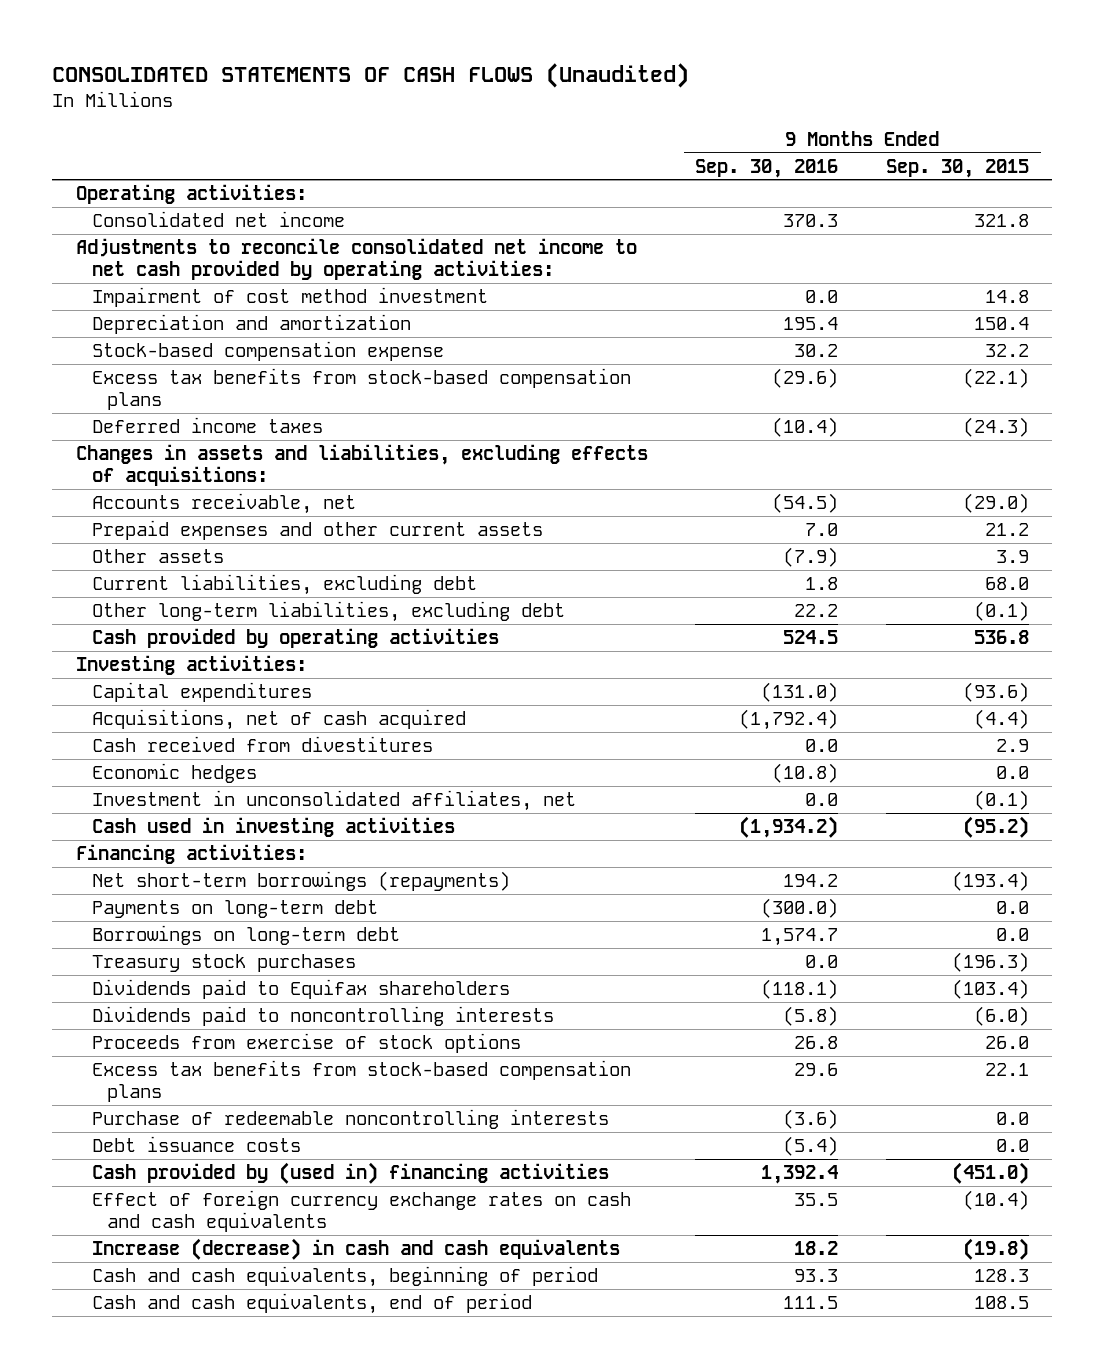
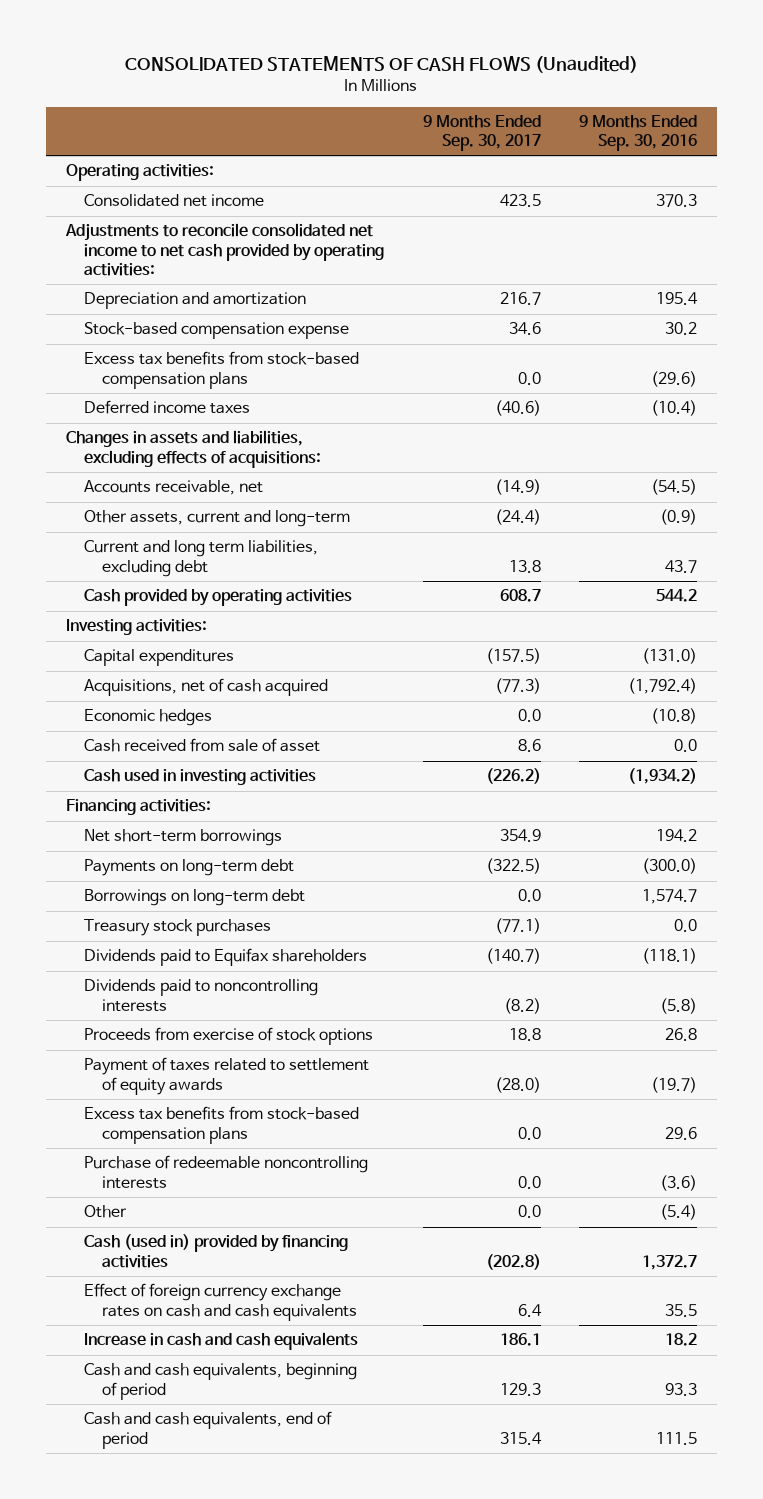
[885,158,1029,178] Sep. 30, 2015 -> none
none -> [422,114,541,152] 9 Months Ended Sep. 30, 2017
[91,286,488,307] Impairment of cost method investment -> none
[91,519,543,540] Prepaid expenses and other current assets -> none
[91,600,565,622] Other long-term liabilities, excluding debt -> none
[91,548,224,563] Other assets -> [83,510,350,528] Other assets, current and long-term
[783,546,839,567] (7.9) -> [660,509,698,526] (0.9)
[91,573,477,595] Current liabilities, excluding debt -> [83,540,318,577] Current and long term liabilities, excluding debt
[805,576,839,590] 1.8 -> [665,559,698,573] 43.7
[783,629,839,644] 524.5 -> [656,589,698,603] 544.2
[91,735,433,752] Cash received from divestitures -> none
[91,789,576,811] Investment in unconsolidated affiliates, net -> none
none -> [83,738,320,753] Cash received from sale of asset
[91,870,510,891] Net short-term borrowings (repayments) -> [83,829,282,847] Net short-term borrowings
none -> [83,1057,369,1095] Payment of taxes related to settlement of equity awards
[91,1135,301,1152] Debt issuance costs -> none
none -> [83,1205,127,1219] Other
[91,1161,609,1184] Cash provided by (used in) financing activities -> [83,1234,348,1268] Cash (used in) provided by financing activities
[761,1164,839,1184] 1,392.4 -> [642,1254,698,1270] 1,372.7
[91,1237,620,1260] Increase (decrease) in cash and cash equivalents -> [83,1332,358,1351] Increase in cash and cash equivalents

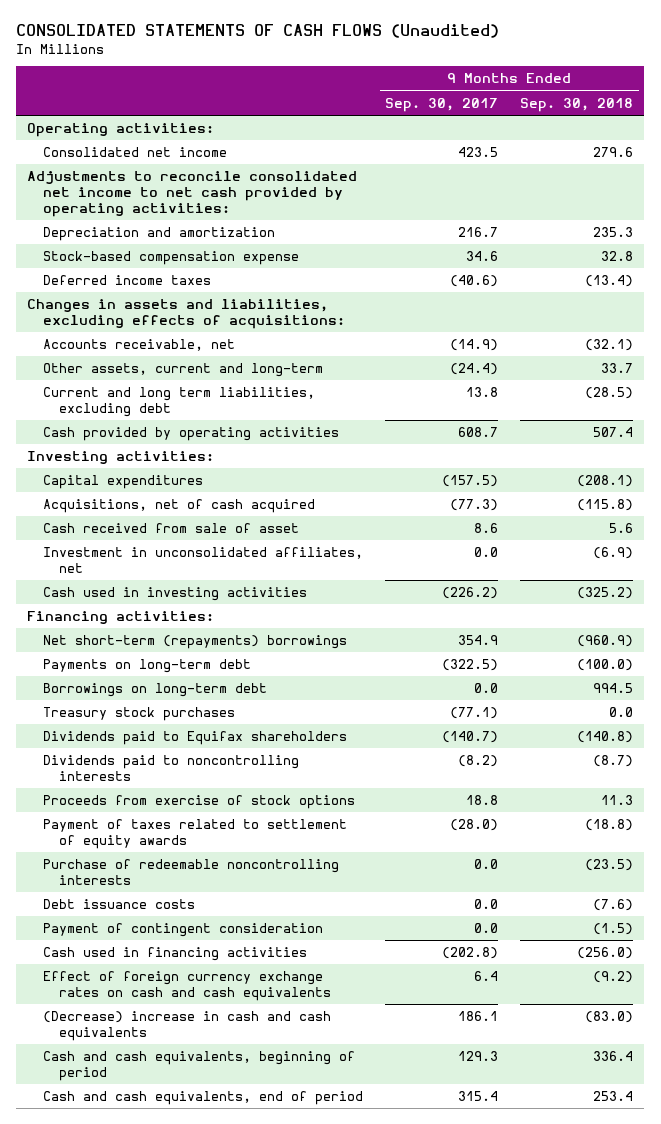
[579,114,698,152] 9 Months Ended Sep. 30, 2016 -> none
none -> [520,97,634,112] Sep. 30, 2018
[83,351,359,389] Excess tax benefits from stock-based compensation plans -> none
[83,709,212,727] Economic hedges -> none
none -> [43,547,364,573] Investment in unconsolidated affiliates, net
[83,829,282,847] Net short-term borrowings -> [43,635,348,650] Net short-term (repayments) borrowings
[83,1106,359,1144] Excess tax benefits from stock-based compensation plans -> none
[83,1205,127,1219] Other -> none
none -> [43,899,196,910] Debt issuance costs
none -> [43,923,324,938] Payment of contingent consideration
[83,1234,348,1268] Cash (used in) provided by financing activities -> [43,947,308,962] Cash used in financing activities
[83,1332,358,1351] Increase in cash and cash equivalents -> [43,1011,332,1041] (Decrease) increase in cash and cash equivalents

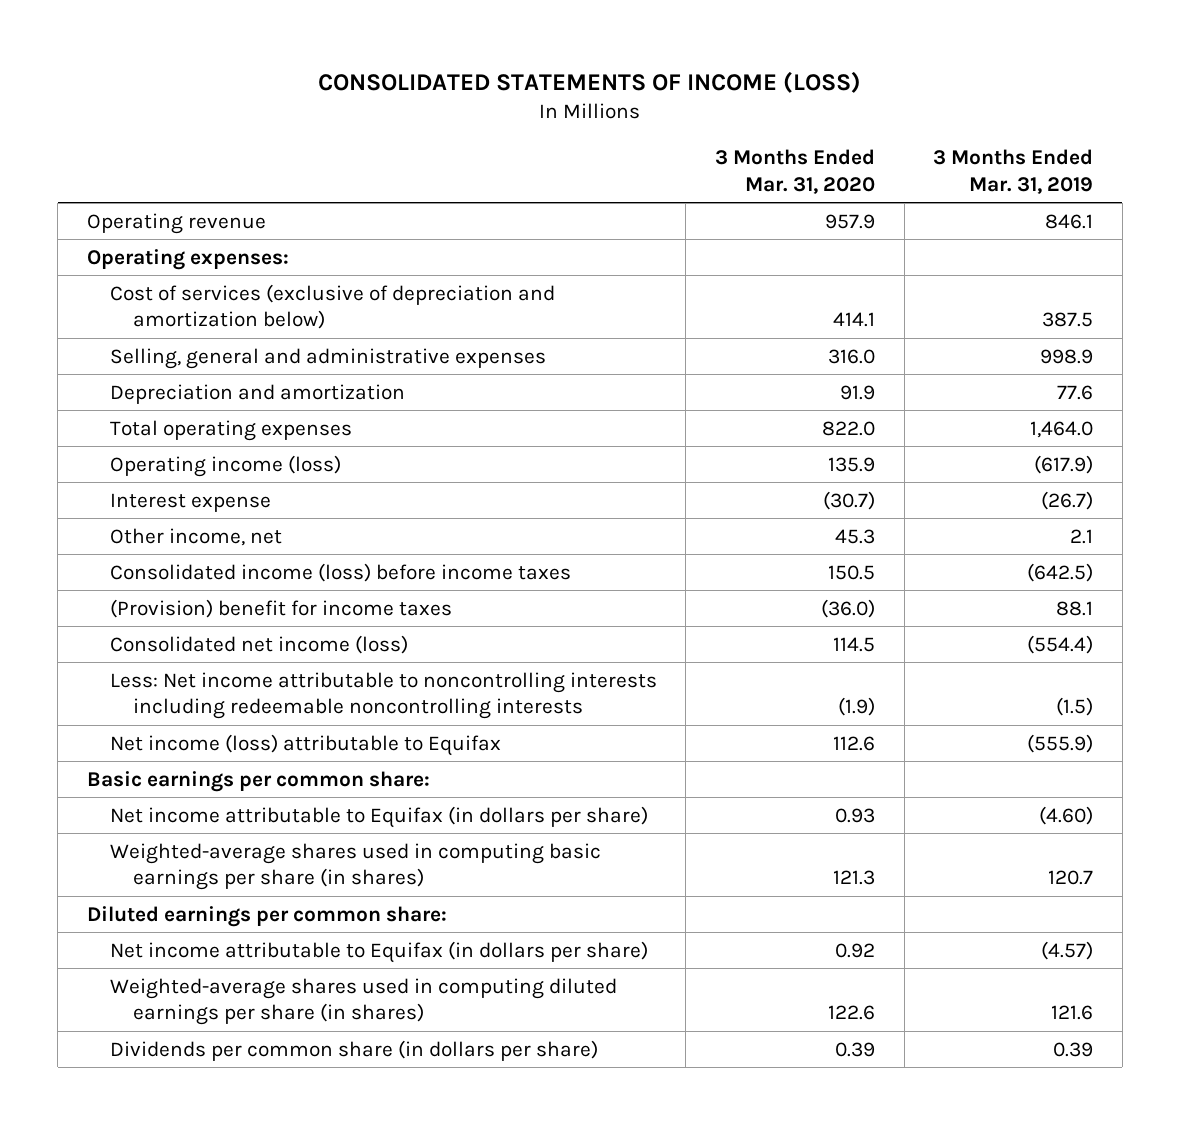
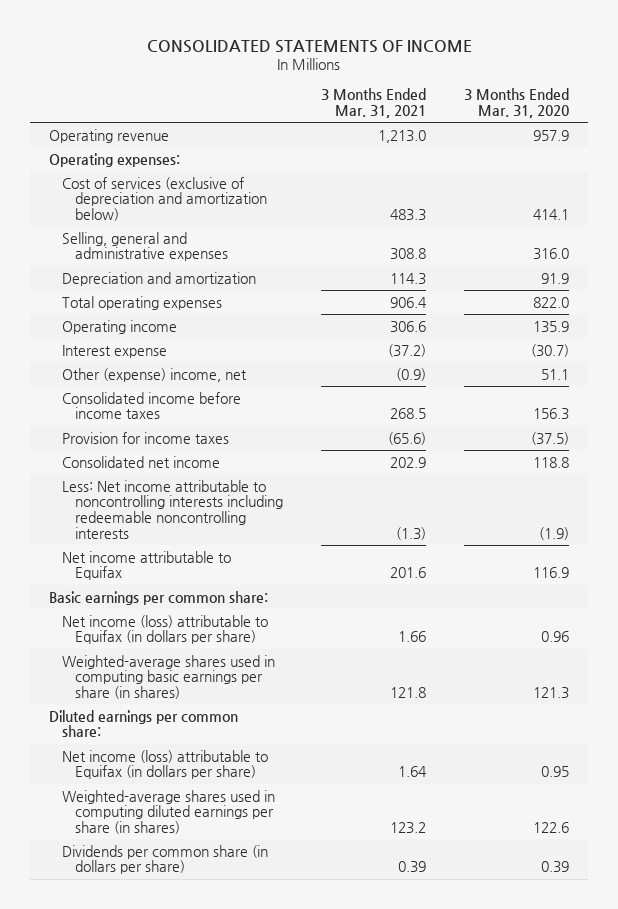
[317,71,861,94] CONSOLIDATED STATEMENTS OF INCOME (LOSS) -> [146,39,472,53] CONSOLIDATED STATEMENTS OF INCOME
[933,149,1094,194] 3 Months Ended Mar. 31, 2019 -> none
none -> [320,88,426,119] 3 Months Ended Mar. 31, 2021
[109,454,341,477] Operating income (loss) -> [61,319,177,334] Operating income
[109,527,282,546] Other income, net -> [61,367,247,382] Other (expense) income, net
[835,528,876,544] 45.3 -> [541,368,570,380] 51.1
[109,562,571,582] Consolidated income (loss) before income taxes -> [61,391,241,420] Consolidated income before income taxes
[828,564,876,580] 150.5 -> [533,408,570,421] 156.3
[109,598,452,618] (Provision) benefit for income taxes -> [61,431,229,444] Provision for income taxes
[821,598,876,618] (36.0) -> [531,431,570,445] (37.5)
[109,634,408,654] Consolidated net income (loss) -> [61,455,220,468] Consolidated net income
[833,636,876,652] 114.5 -> [533,456,570,468] 118.8
[109,733,501,756] Net income (loss) attributable to Equifax -> [61,550,231,581] Net income attributable to Equifax
[833,735,876,751] 112.6 -> [533,567,570,579] 116.9
[109,805,648,828] Net income attributable to Equifax (in dollars per share) -> [61,614,268,645] Net income (loss) attributable to Equifax (in dollars per share)
[835,807,876,823] 0.93 -> [541,631,570,643] 0.96
[109,940,648,963] Net income attributable to Equifax (in dollars per share) -> [61,749,268,780] Net income (loss) attributable to Equifax (in dollars per share)
[835,942,876,958] 0.92 -> [541,766,570,778] 0.95

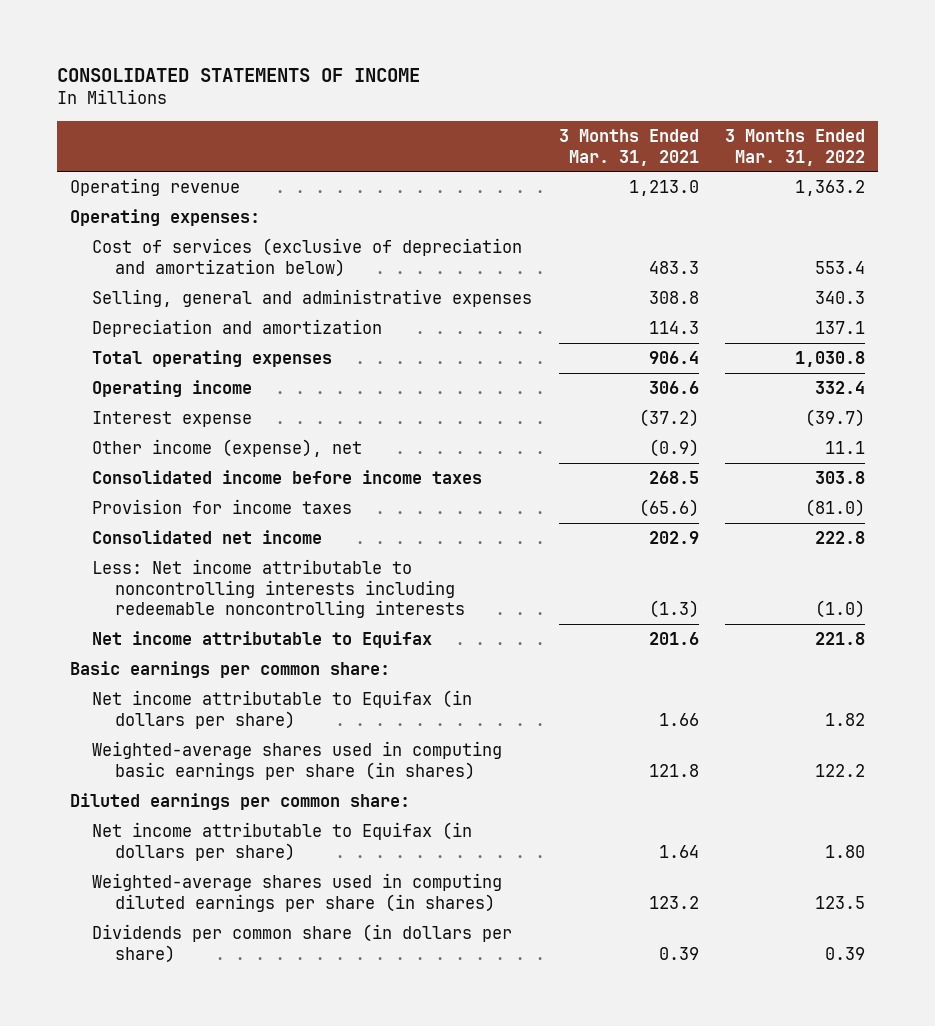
[464,88,570,119] 3 Months Ended Mar. 31, 2020 -> none
none -> [725,128,866,166] 3 Months Ended Mar. 31, 2022
[61,367,247,382] Other (expense) income, net -> [92,438,363,457] Other income (expense), net
[61,614,268,645] Net income (loss) attributable to Equifax (in dollars per share) -> [92,689,473,729] Net income attributable to Equifax (in dollars per share)
[61,749,268,780] Net income (loss) attributable to Equifax (in dollars per share) -> [92,821,473,861] Net income attributable to Equifax (in dollars per share)

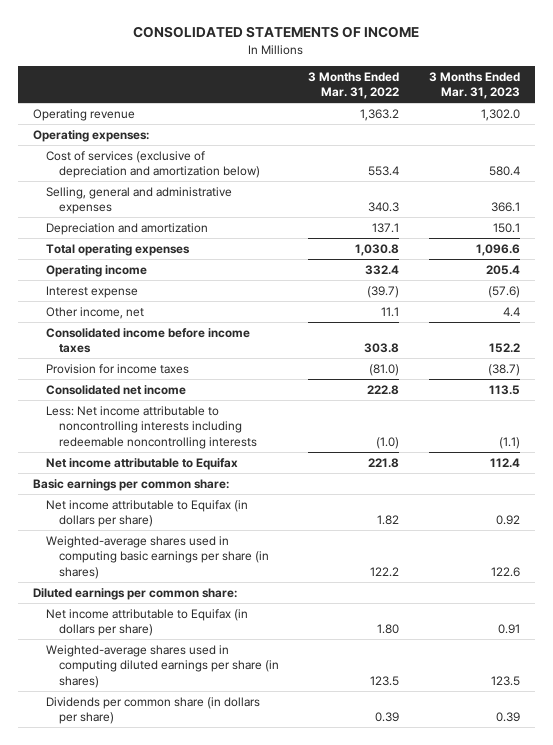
[558,128,699,166] 3 Months Ended Mar. 31, 2021 -> none
none -> [428,71,520,100] 3 Months Ended Mar. 31, 2023
[92,438,363,457] Other income (expense), net -> [45,306,144,319] Other income, net

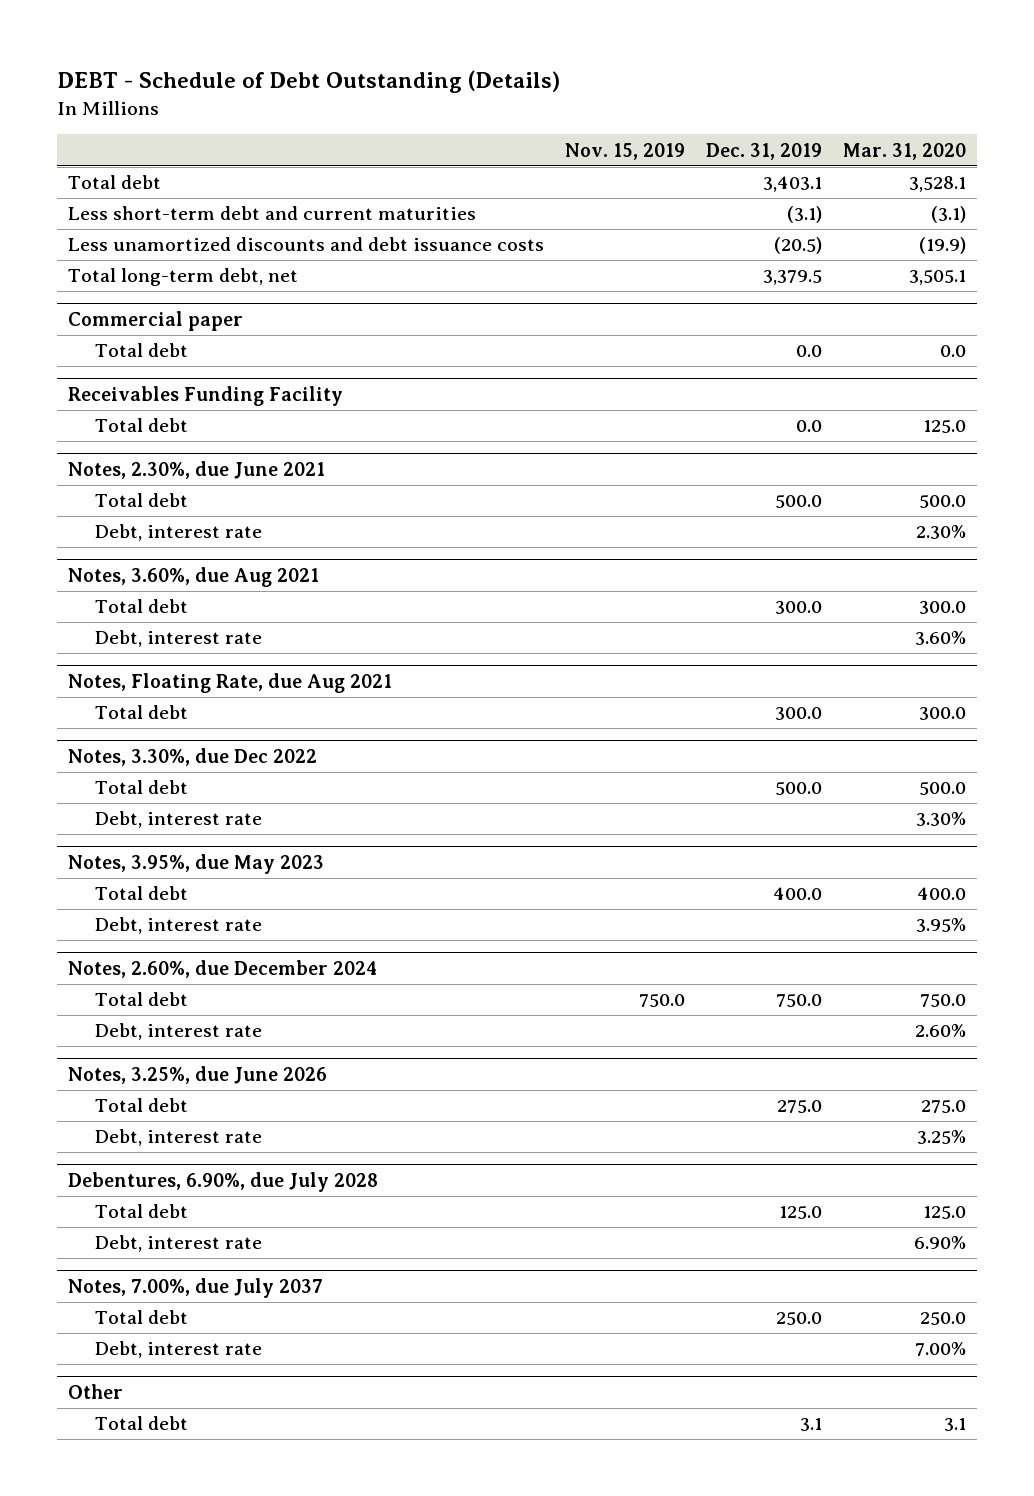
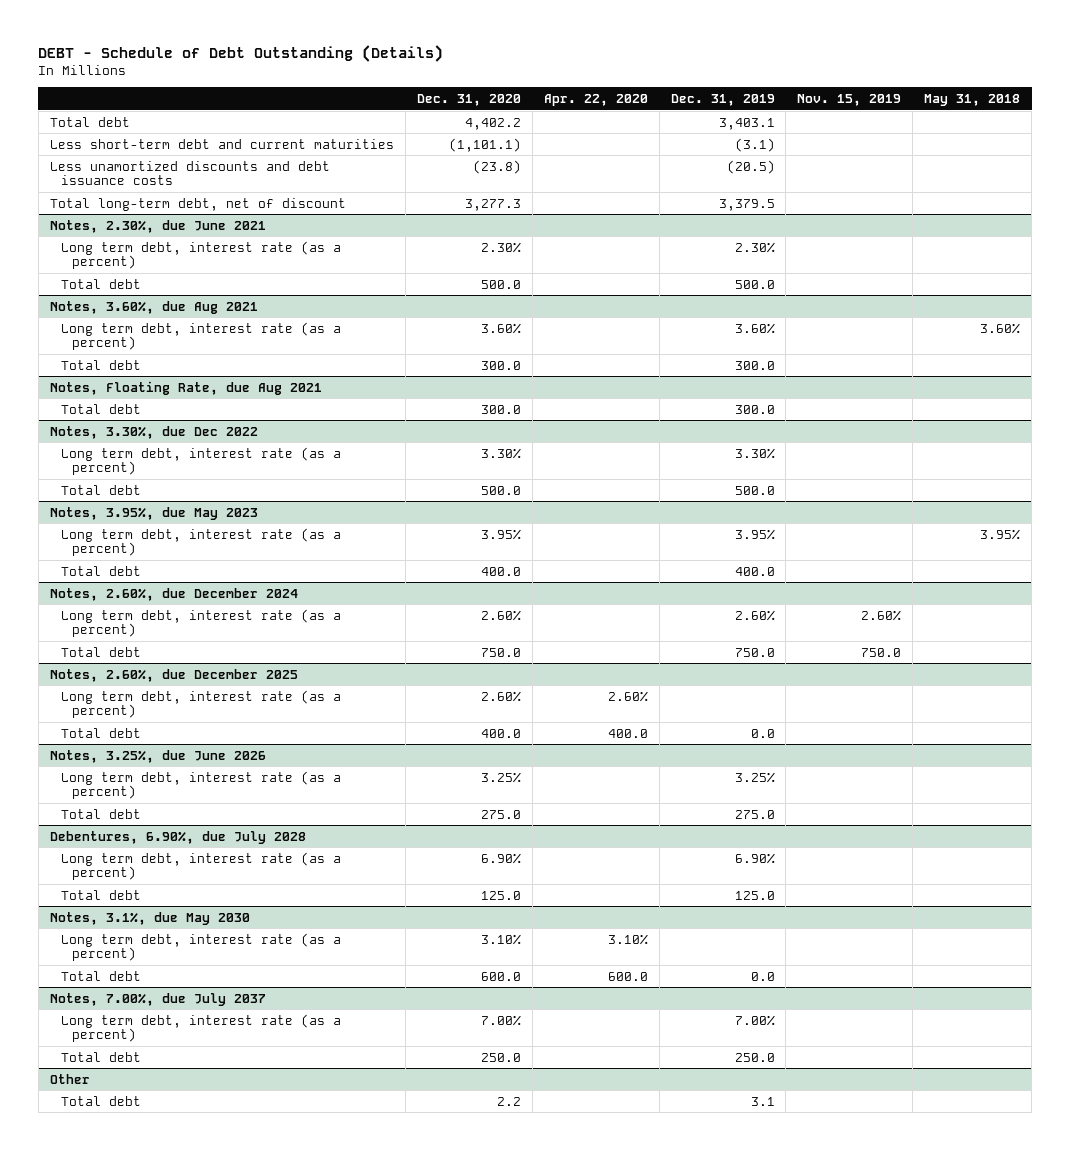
[843,142,967,160] Mar. 31, 2020 -> none
none -> [416,93,521,106] Dec. 31, 2020
none -> [543,93,648,106] Apr. 22, 2020
none -> [924,93,1021,106] May 31, 2018
[67,310,243,331] Commercial paper -> none
[95,343,189,358] Total debt -> none
[67,385,343,406] Receivables Funding Facility -> none
[95,418,189,433] Total debt -> none
[67,268,298,287] Total long-term debt, net -> [49,197,346,211] Total long-term debt, net of discount
none -> [61,240,342,270] Long term debt, interest rate (as a percent)
[95,524,263,542] Debt, interest rate -> none
none -> [61,321,342,351] Long term debt, interest rate (as a percent)
[95,630,263,648] Debt, interest rate -> none
none -> [61,446,342,476] Long term debt, interest rate (as a percent)
[95,811,263,829] Debt, interest rate -> none
none -> [61,527,342,557] Long term debt, interest rate (as a percent)
[95,917,263,935] Debt, interest rate -> none
none -> [61,608,342,638] Long term debt, interest rate (as a percent)
none -> [49,668,298,682] Notes, 2.60%, due December 2025
[95,1023,263,1041] Debt, interest rate -> [61,689,342,719] Long term debt, interest rate (as a percent)
none -> [61,727,142,738] Total debt
none -> [61,770,342,800] Long term debt, interest rate (as a percent)
[95,1129,263,1147] Debt, interest rate -> none
none -> [61,851,342,881] Long term debt, interest rate (as a percent)
none -> [49,911,250,925] Notes, 3.1%, due May 2030
[95,1235,263,1253] Debt, interest rate -> [61,932,342,962] Long term debt, interest rate (as a percent)
none -> [61,970,142,981] Total debt
none -> [61,1013,342,1043] Long term debt, interest rate (as a percent)
[95,1341,263,1359] Debt, interest rate -> none

